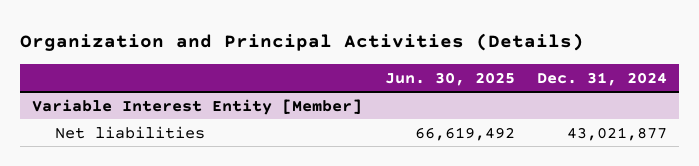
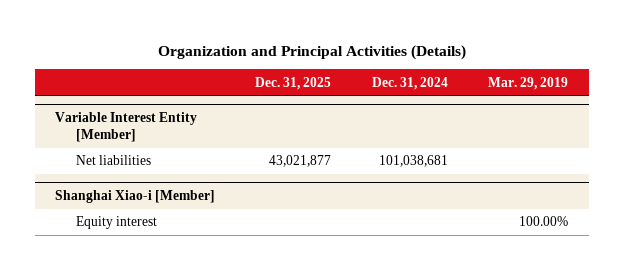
[384,71,515,86] Jun. 30, 2025 -> none
none -> [255,76,332,90] Dec. 31, 2025
none -> [488,76,569,90] Mar. 29, 2019
[567,126,668,141] 43,021,877 -> [378,155,448,168] 101,038,681
none -> [55,190,216,204] Shanghai Xiao-i [Member]
none -> [76,216,158,230] Equity interest

